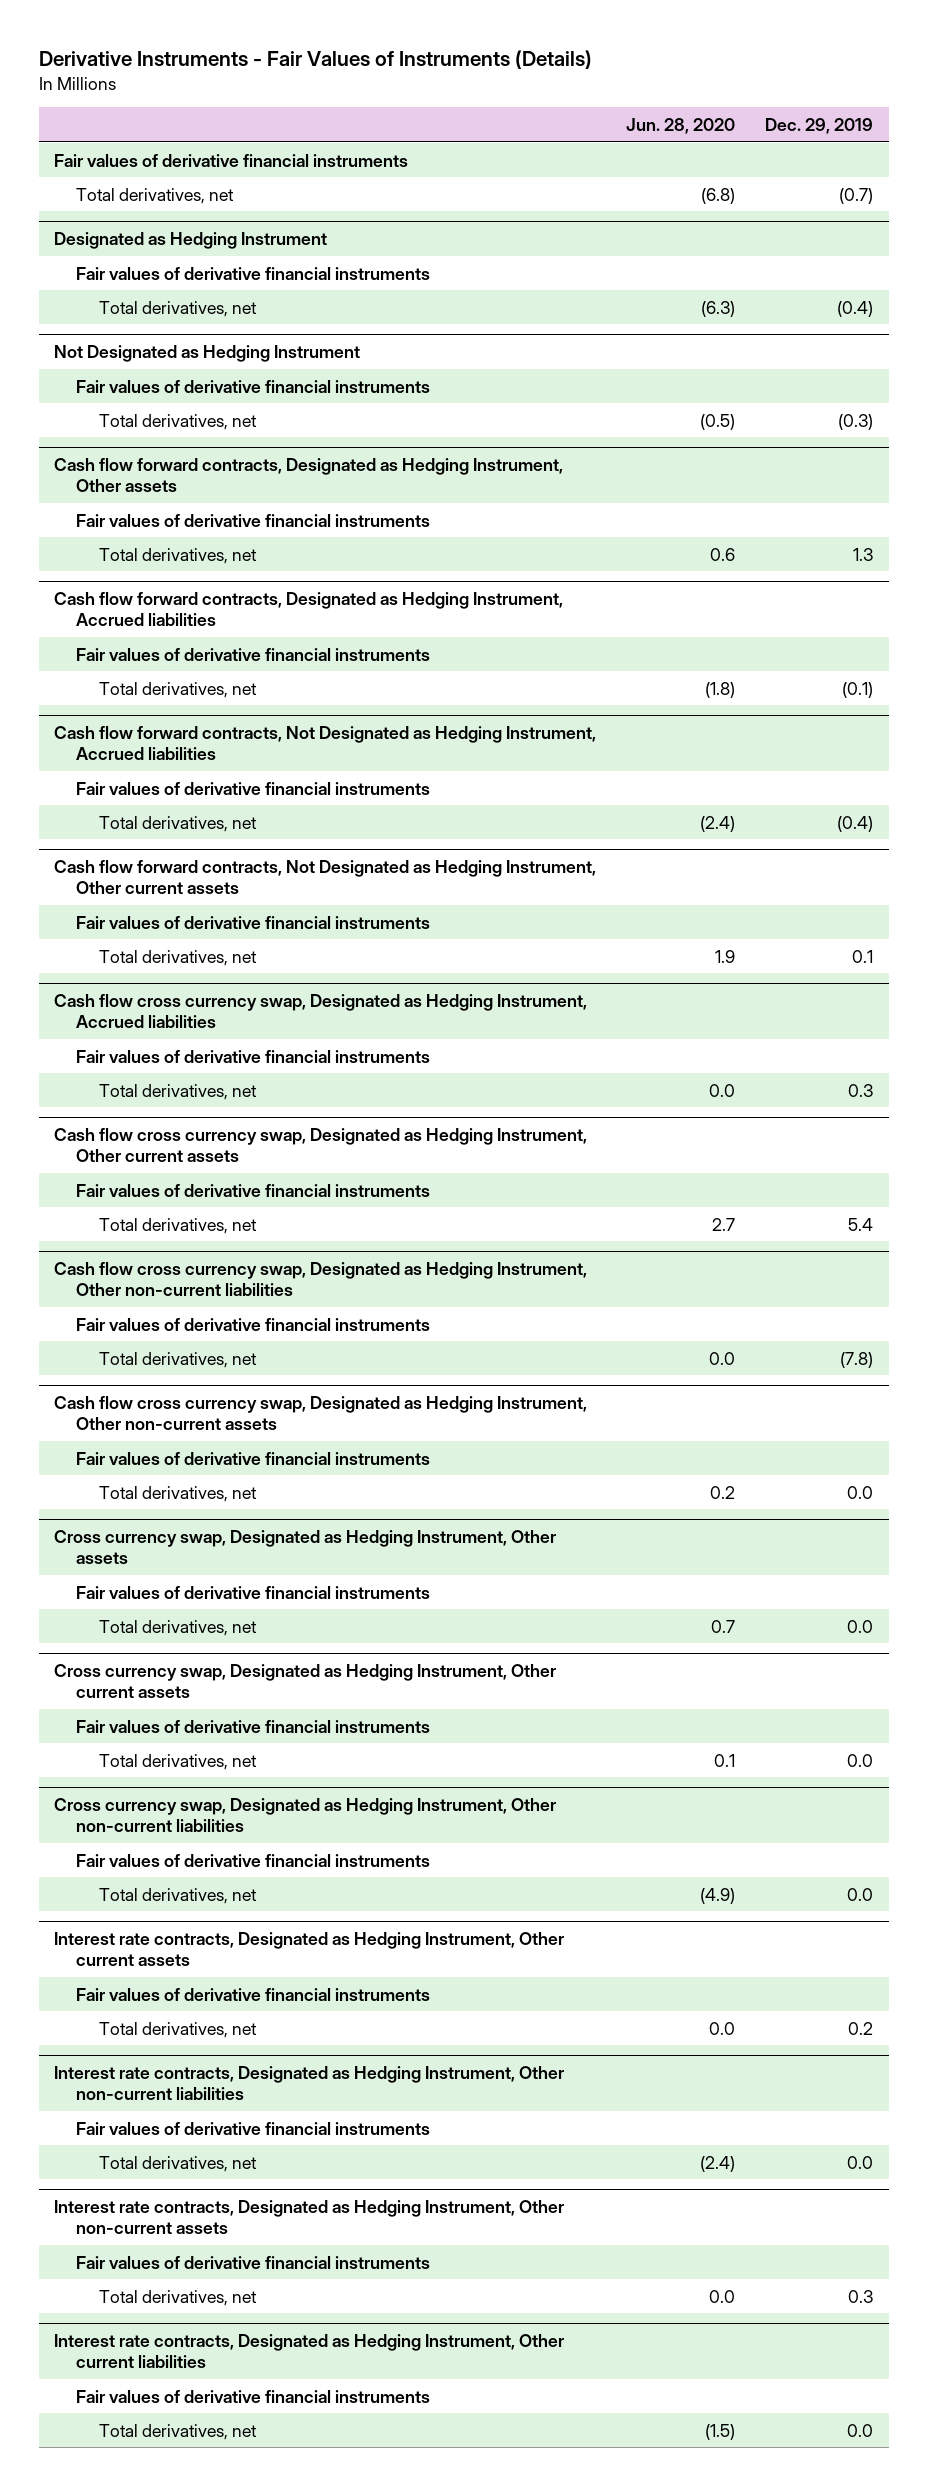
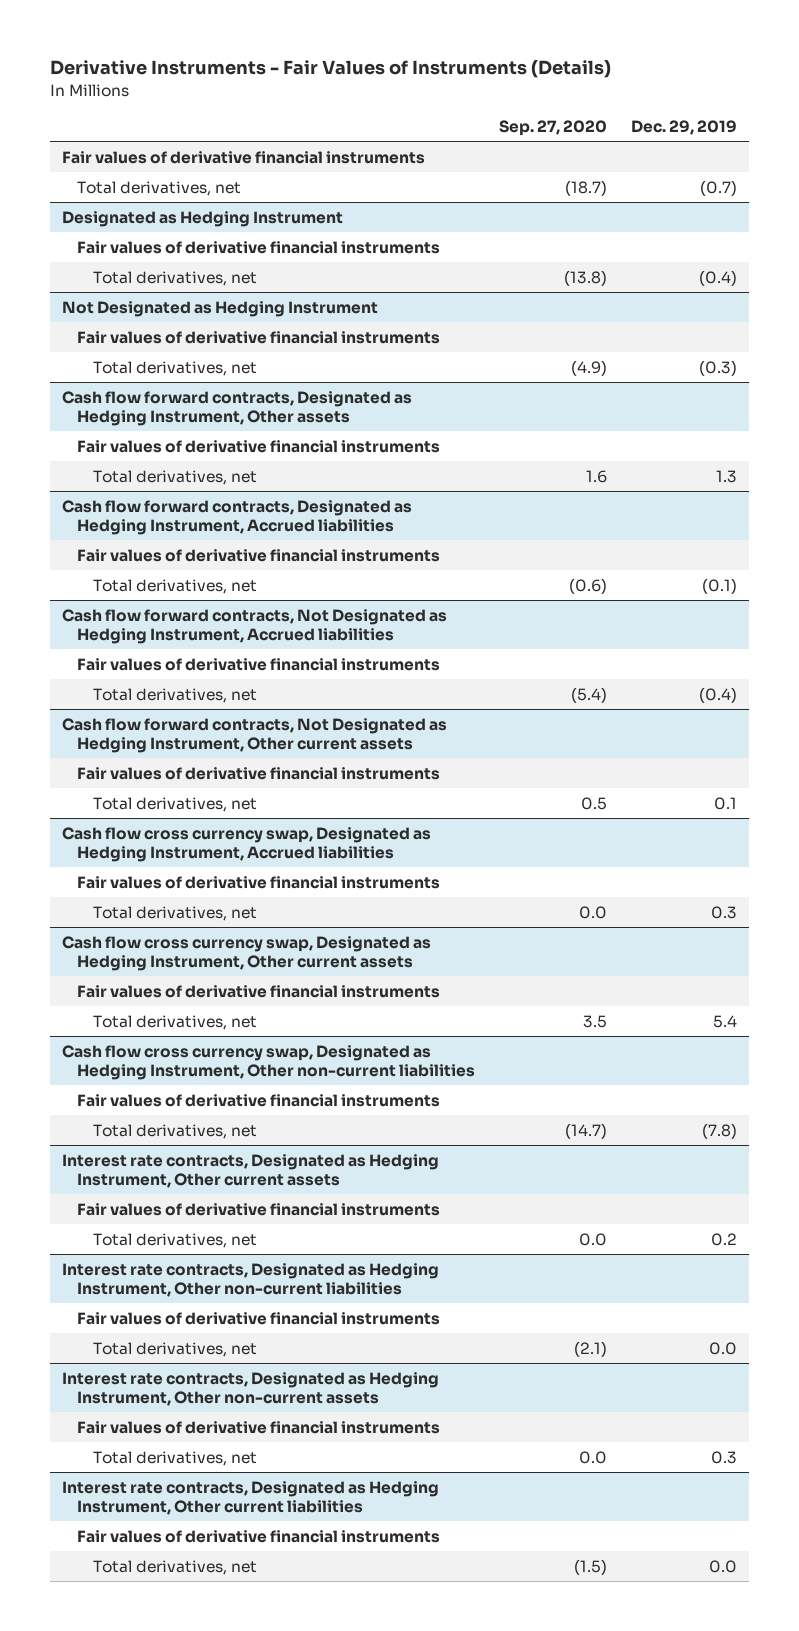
[626,117,736,134] Jun. 28, 2020 -> none
none -> [499,120,608,137] Sep. 27, 2020
[53,1395,587,1430] Cash flow cross currency swap, Designated as Hedging Instrument, Other non-current assets -> none
[76,1451,431,1465] Fair values of derivative financial instruments -> none
[98,1485,257,1502] Total derivatives, net -> none
[53,1529,556,1564] Cross currency swap, Designated as Hedging Instrument, Other assets -> none
[76,1585,431,1599] Fair values of derivative financial instruments -> none
[98,1619,257,1636] Total derivatives, net -> none
[53,1663,556,1698] Cross currency swap, Designated as Hedging Instrument, Other current assets -> none
[76,1719,431,1733] Fair values of derivative financial instruments -> none
[98,1753,257,1770] Total derivatives, net -> none
[53,1797,556,1832] Cross currency swap, Designated as Hedging Instrument, Other non-current liabilities -> none
[76,1853,431,1867] Fair values of derivative financial instruments -> none
[98,1887,257,1904] Total derivatives, net -> none

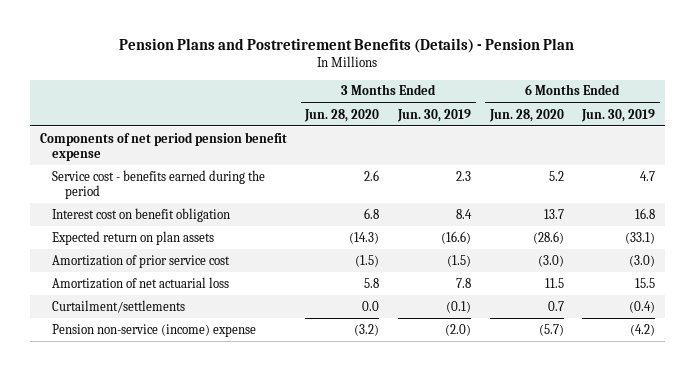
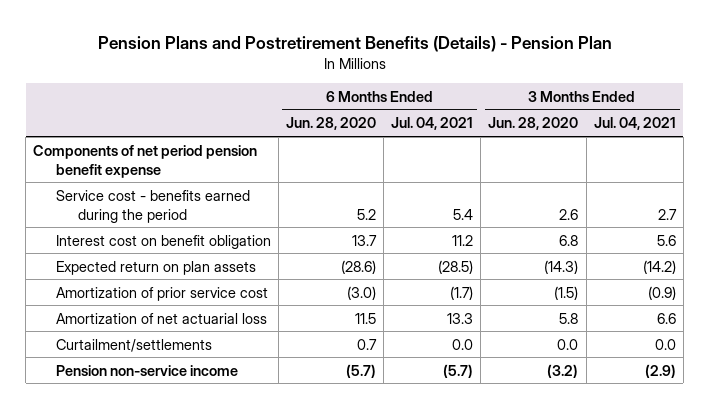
[396,108,471,122] Jun. 30, 2019 -> none
[581,108,656,122] Jun. 30, 2019 -> none
none -> [391,117,474,131] Jul. 04, 2021
none -> [593,117,676,131] Jul. 04, 2021
[52,323,257,337] Pension non-service (income) expense -> [55,364,238,376] Pension non-service income

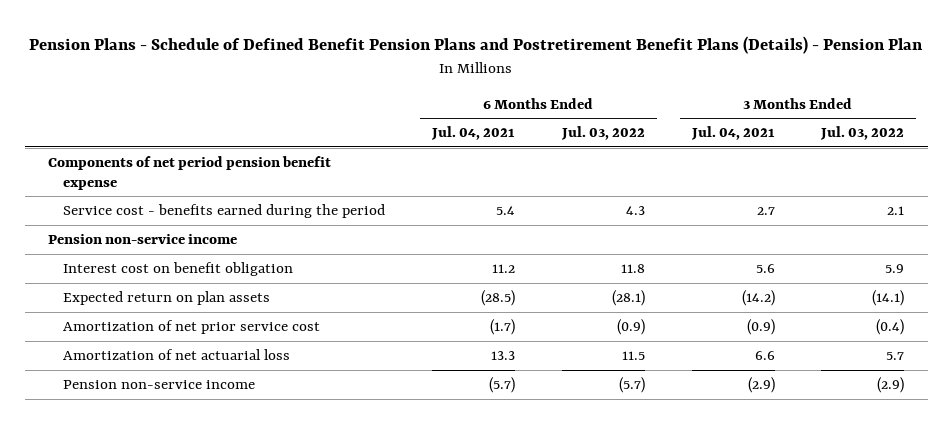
[97,35,612,52] Pension Plans and Postretirement Benefits (Details) - Pension Plan -> [29,36,924,55] Pension Plans - Schedule of Defined Benefit Pension Plans and Postretirement Benefit Plans (Details) - Pension Plan
[286,117,377,131] Jun. 28, 2020 -> none
[488,117,579,131] Jun. 28, 2020 -> none
none -> [560,126,645,141] Jul. 03, 2022
none -> [820,126,905,141] Jul. 03, 2022
none -> [47,234,237,245] Pension non-service income
[55,286,268,301] Amortization of prior service cost -> [63,320,321,335] Amortization of net prior service cost
[55,338,212,352] Curtailment/settlements -> none

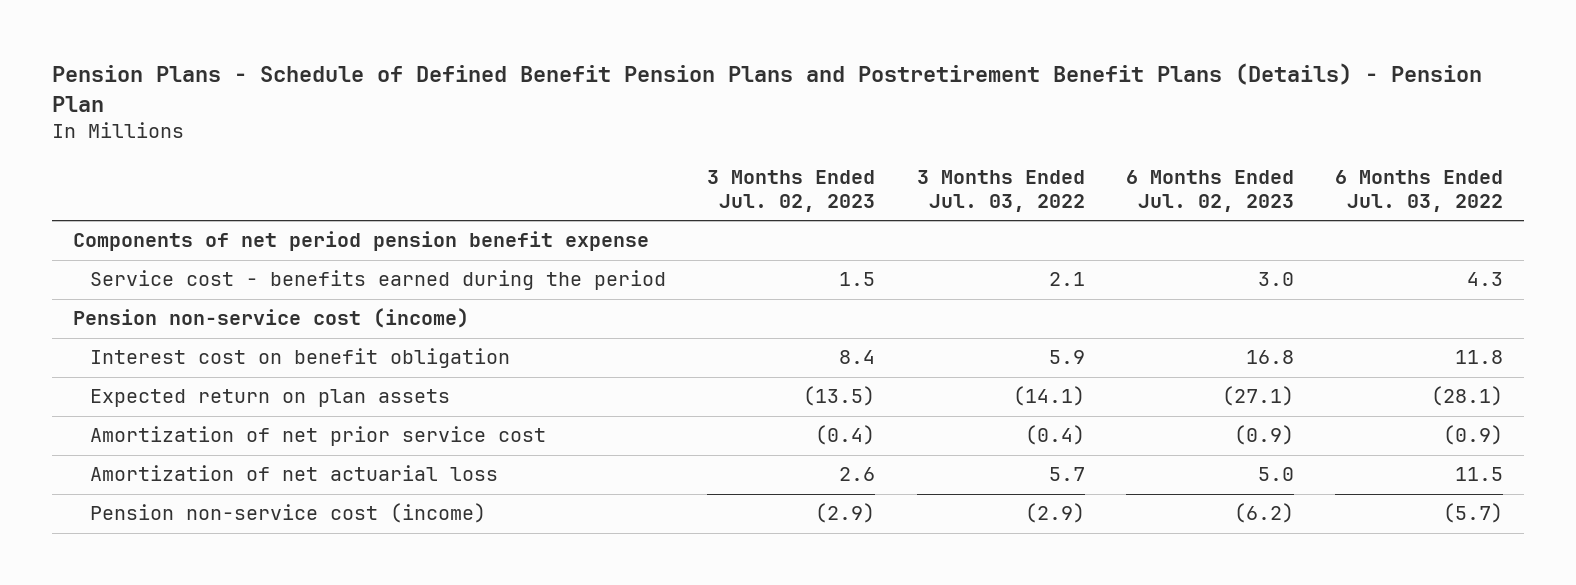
[431,126,516,141] Jul. 04, 2021 -> none
[690,126,775,141] Jul. 04, 2021 -> none
none -> [707,169,876,213] 3 Months Ended Jul. 02, 2023
none -> [1125,169,1294,213] 6 Months Ended Jul. 02, 2023
[47,234,237,245] Pension non-service income -> [73,308,470,329] Pension non-service cost (income)
[63,380,256,390] Pension non-service income -> [89,503,486,524] Pension non-service cost (income)

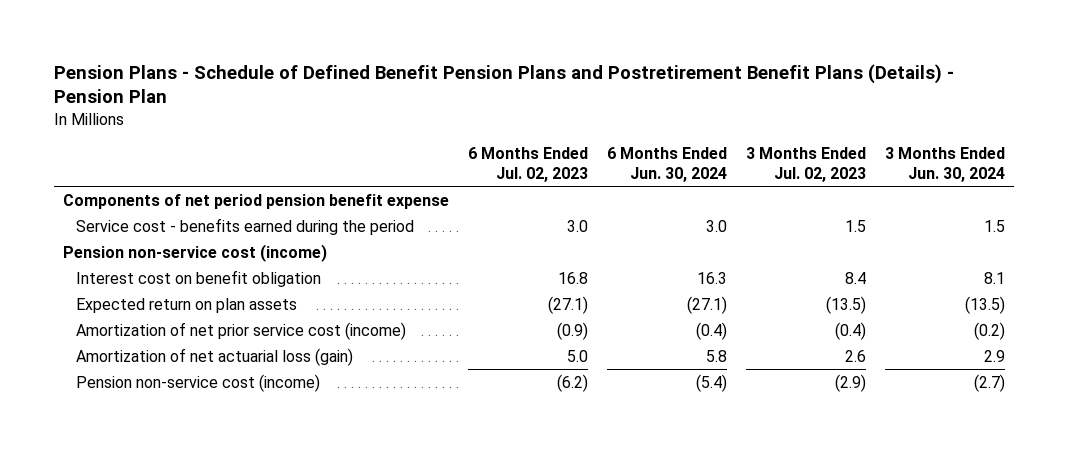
[916,169,1085,213] 3 Months Ended Jul. 03, 2022 -> none
[1335,169,1504,213] 6 Months Ended Jul. 03, 2022 -> none
none -> [607,147,728,182] 6 Months Ended Jun. 30, 2024
none -> [884,147,1005,182] 3 Months Ended Jun. 30, 2024
[89,426,546,447] Amortization of net prior service cost -> [75,321,406,340] Amortization of net prior service cost (income)
[89,465,498,482] Amortization of net actuarial loss -> [75,347,353,366] Amortization of net actuarial loss (gain)

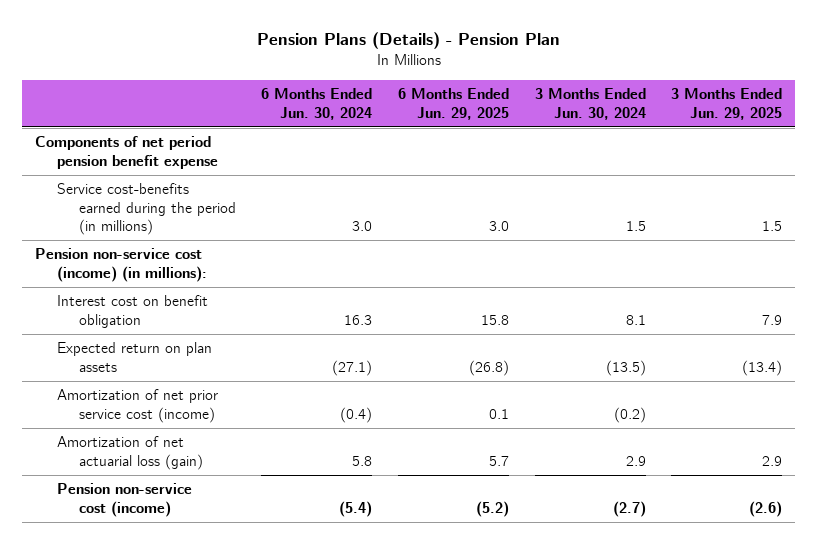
[53,63,954,104] Pension Plans - Schedule of Defined Benefit Pension Plans and Postretirement Benefit Plans (Details) - Pension Plan -> [256,32,560,50] Pension Plans (Details) - Pension Plan
[468,147,589,182] 6 Months Ended Jul. 02, 2023 -> none
[745,147,866,182] 3 Months Ended Jul. 02, 2023 -> none
none -> [397,88,509,120] 6 Months Ended Jun. 29, 2025
none -> [671,88,783,120] 3 Months Ended Jun. 29, 2025
[75,217,414,235] Service cost - benefits earned during the period -> [56,183,236,236] Service cost-benefits earned during the period (in millions)
[63,243,328,262] Pension non-service cost (income) -> [34,248,207,282] Pension non-service cost (income) (in millions):

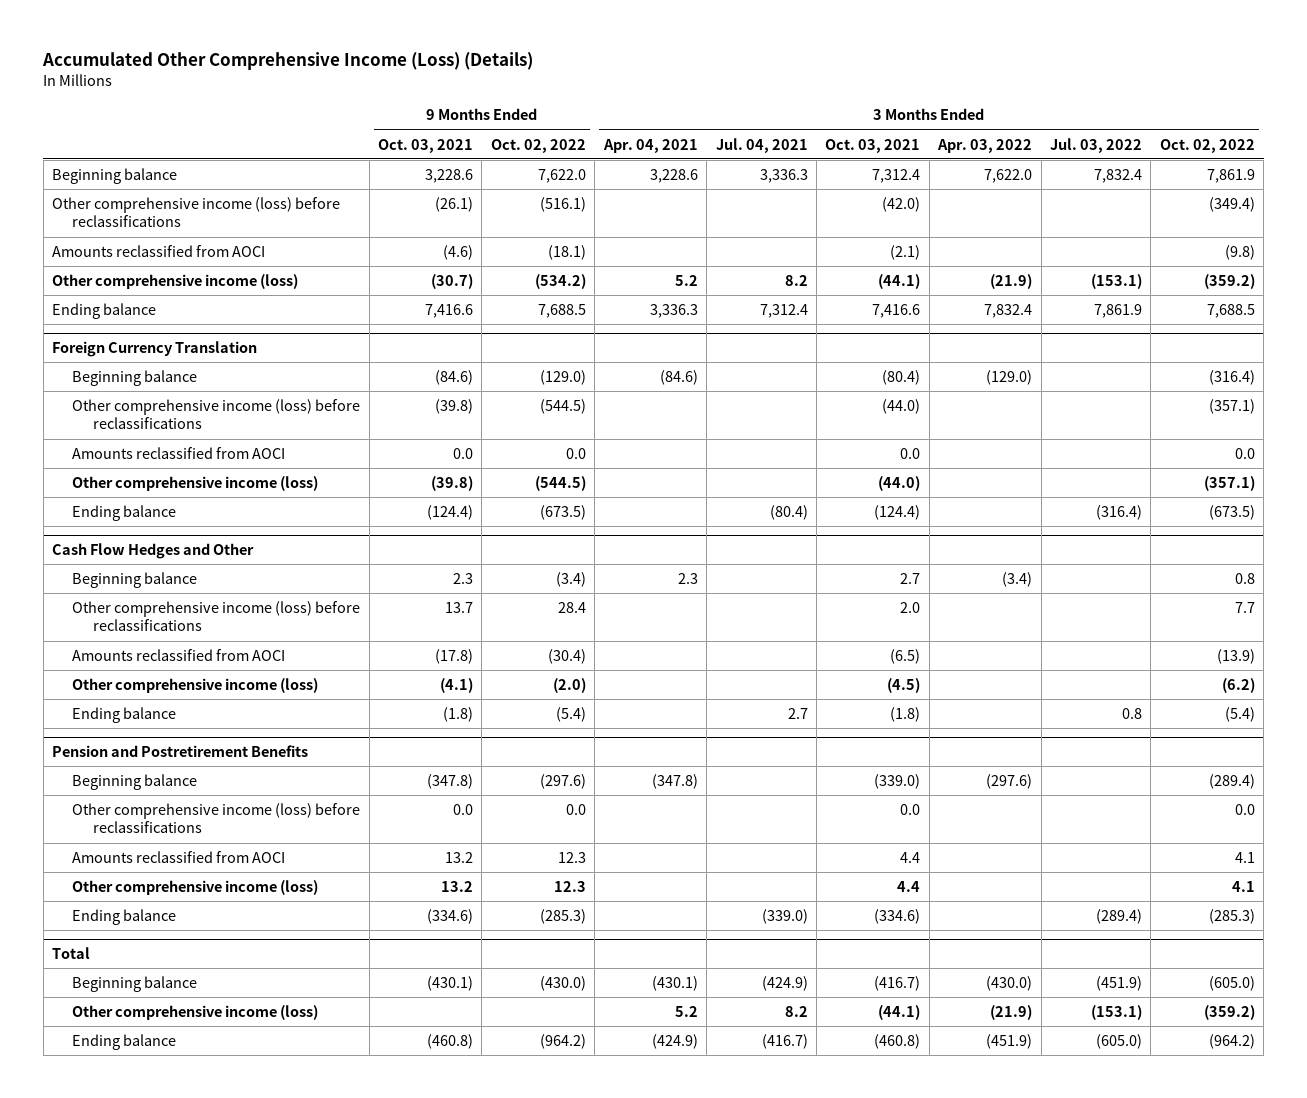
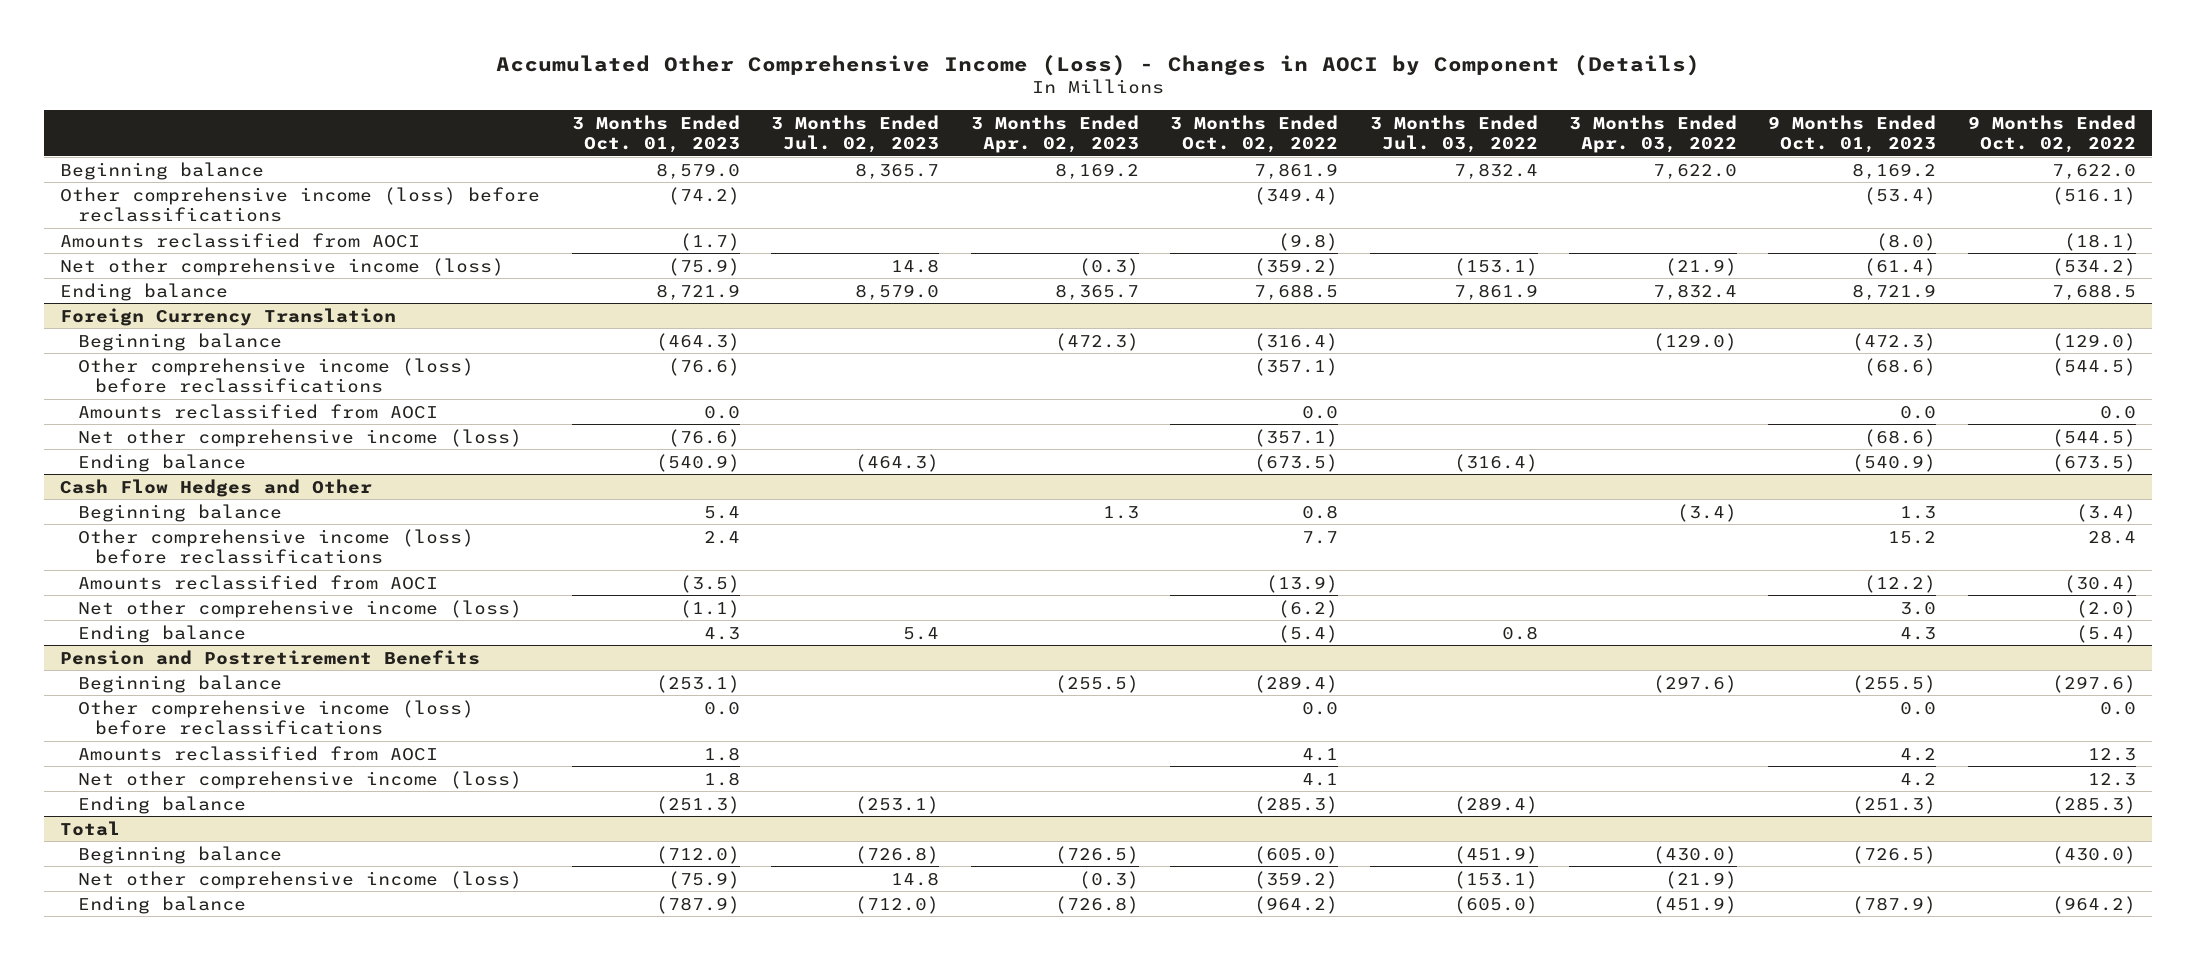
[42,51,534,70] Accumulated Other Comprehensive Income (Loss) (Details) -> [496,54,1701,76] Accumulated Other Comprehensive Income (Loss) - Changes in AOCI by Component (Details)
[378,138,474,153] Oct. 03, 2021 -> none
[602,138,698,153] Apr. 04, 2021 -> none
[715,137,808,153] Jul. 04, 2021 -> none
[825,138,921,153] Oct. 03, 2021 -> none
none -> [571,114,740,154] 3 Months Ended Oct. 01, 2023
none -> [771,114,940,154] 3 Months Ended Jul. 02, 2023
none -> [970,114,1139,154] 3 Months Ended Apr. 02, 2023
none -> [1768,114,1937,154] 9 Months Ended Oct. 01, 2023
[51,273,298,289] Other comprehensive income (loss) -> [60,257,505,276] Net other comprehensive income (loss)
[72,475,319,491] Other comprehensive income (loss) -> [77,428,522,447] Net other comprehensive income (loss)
[72,677,319,693] Other comprehensive income (loss) -> [77,599,522,618] Net other comprehensive income (loss)
[72,879,319,895] Other comprehensive income (loss) -> [77,770,522,789] Net other comprehensive income (loss)
[72,1004,319,1020] Other comprehensive income (loss) -> [77,870,522,889] Net other comprehensive income (loss)

